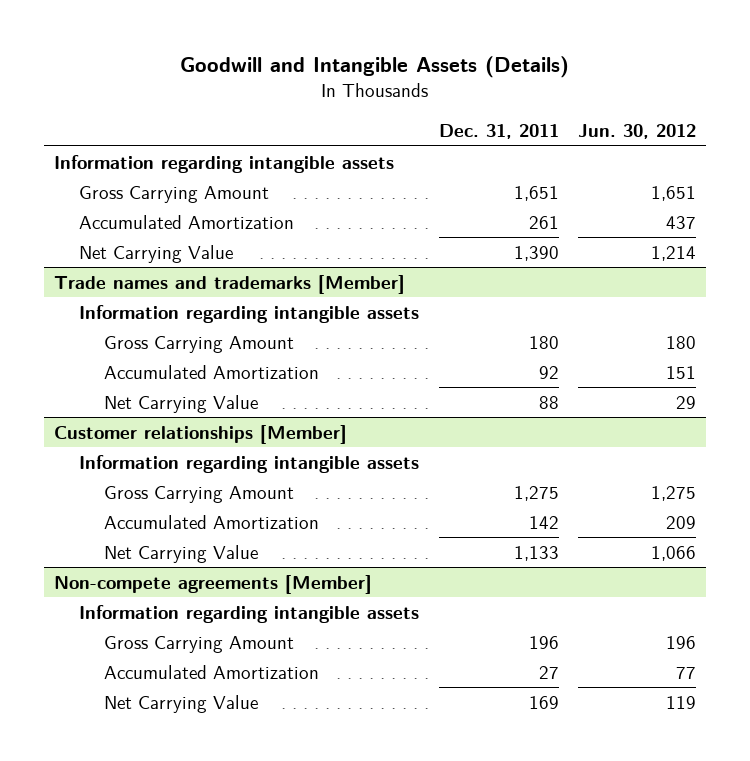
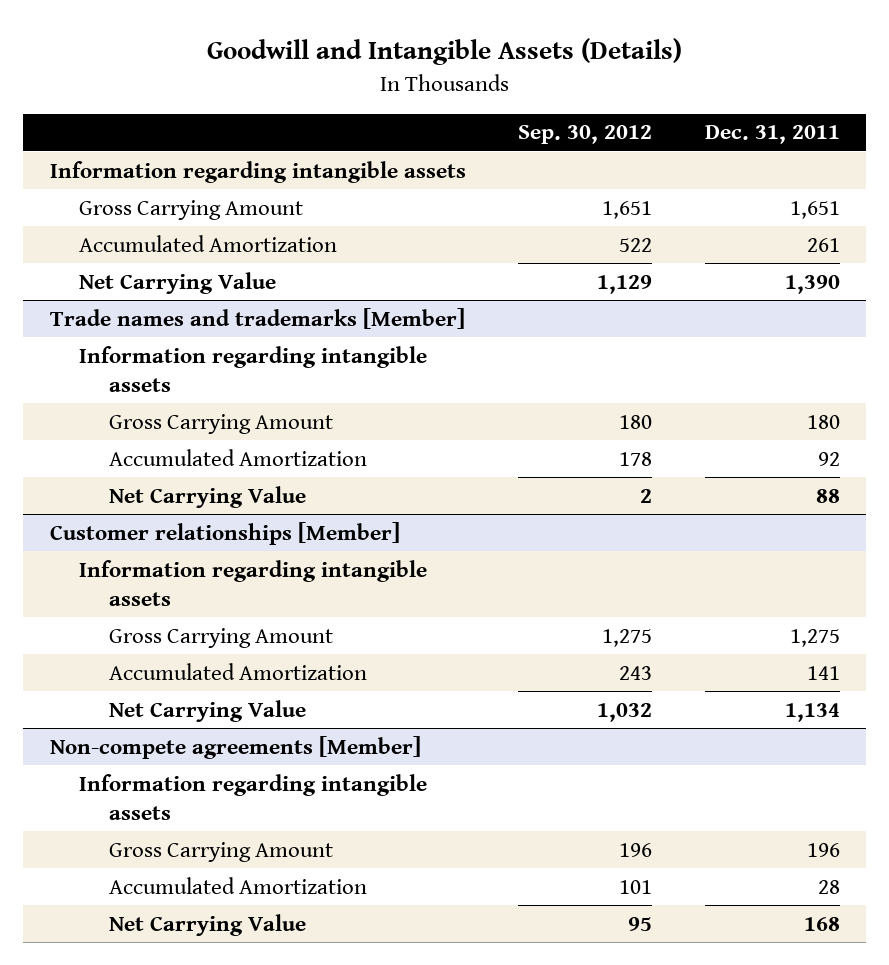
[578,123,697,139] Jun. 30, 2012 -> none
none -> [518,125,653,145] Sep. 30, 2012
[528,515,559,529] 142 -> [806,665,840,680] 141
[513,545,559,561] 1,133 -> [784,702,840,722] 1,134
[538,665,559,679] 27 -> [817,879,840,894] 28
[528,695,559,709] 169 -> [803,916,840,931] 168

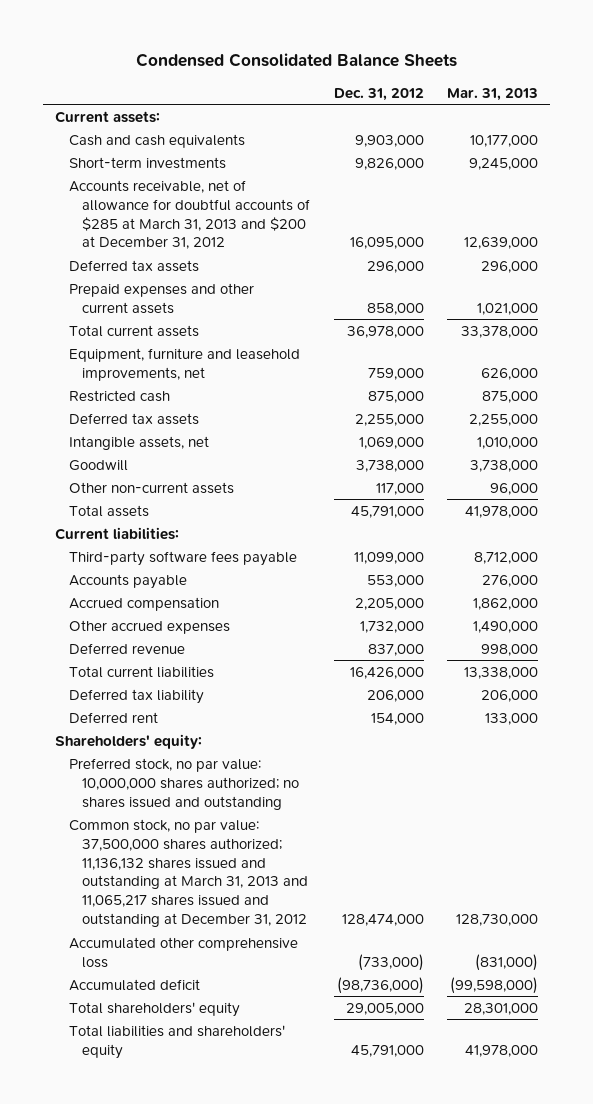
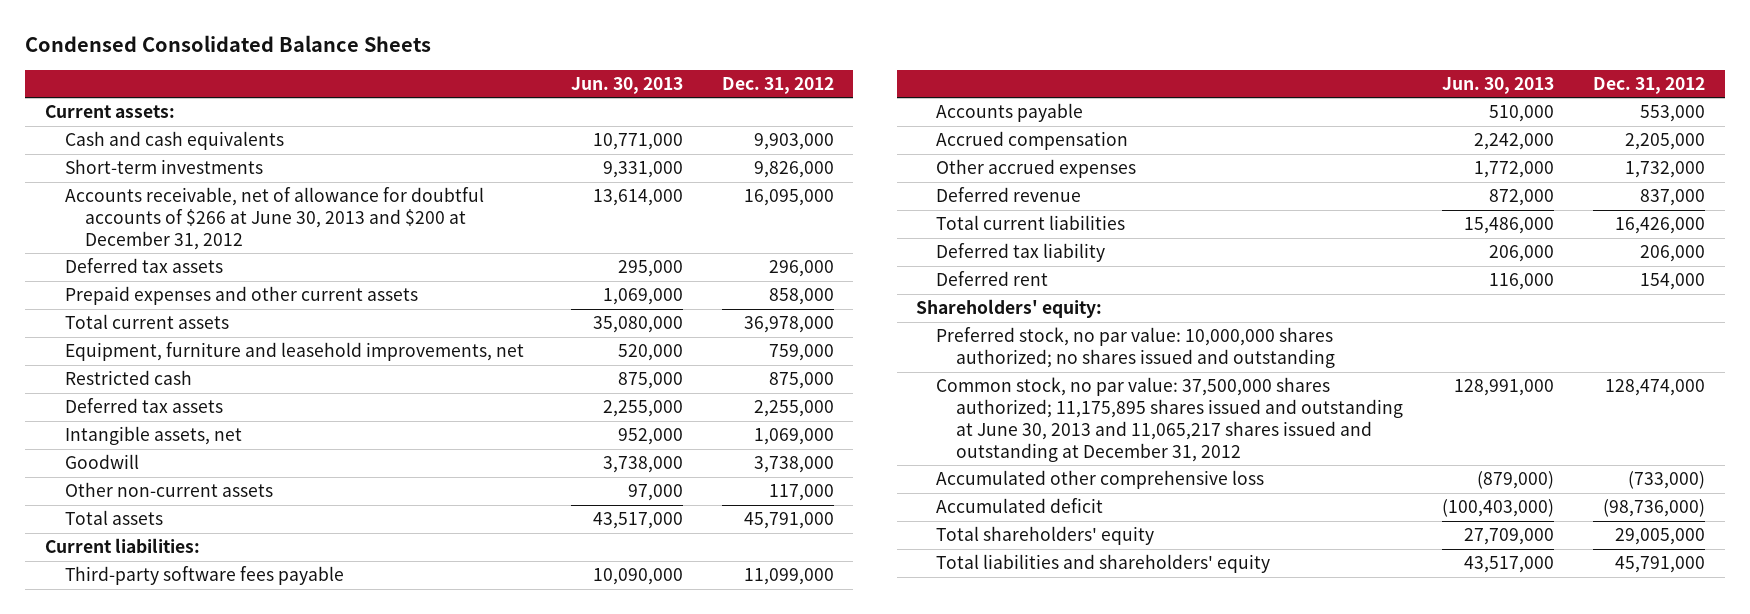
[447,87,539,101] Mar. 31, 2013 -> none
none -> [570,76,683,94] Jun. 30, 2013
[68,179,311,250] Accounts receivable, net of allowance for doubtful accounts of $285 at March 31, 2013 and $200 at December 31, 2012 -> [64,187,484,250] Accounts receivable, net of allowance for doubtful accounts of $266 at June 30, 2013 and $200 at December 31, 2012
[68,818,309,928] Common stock, no par value: 37,500,000 shares authorized; 11,136,132 shares issued and outstanding at March 31, 2013 and 11,065,217 shares issued and outstanding at December 31, 2012 -> [936,377,1404,462] Common stock, no par value: 37,500,000 shares authorized; 11,175,895 shares issued and outstanding at June 30, 2013 and 11,065,217 shares issued and outstanding at December 31, 2012

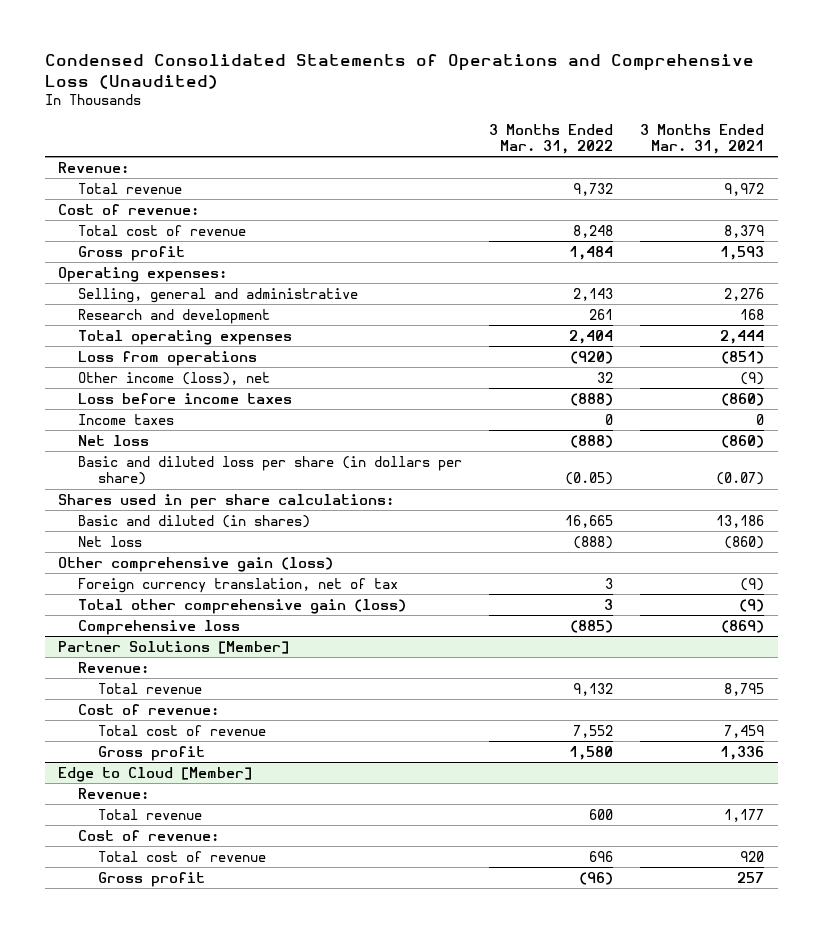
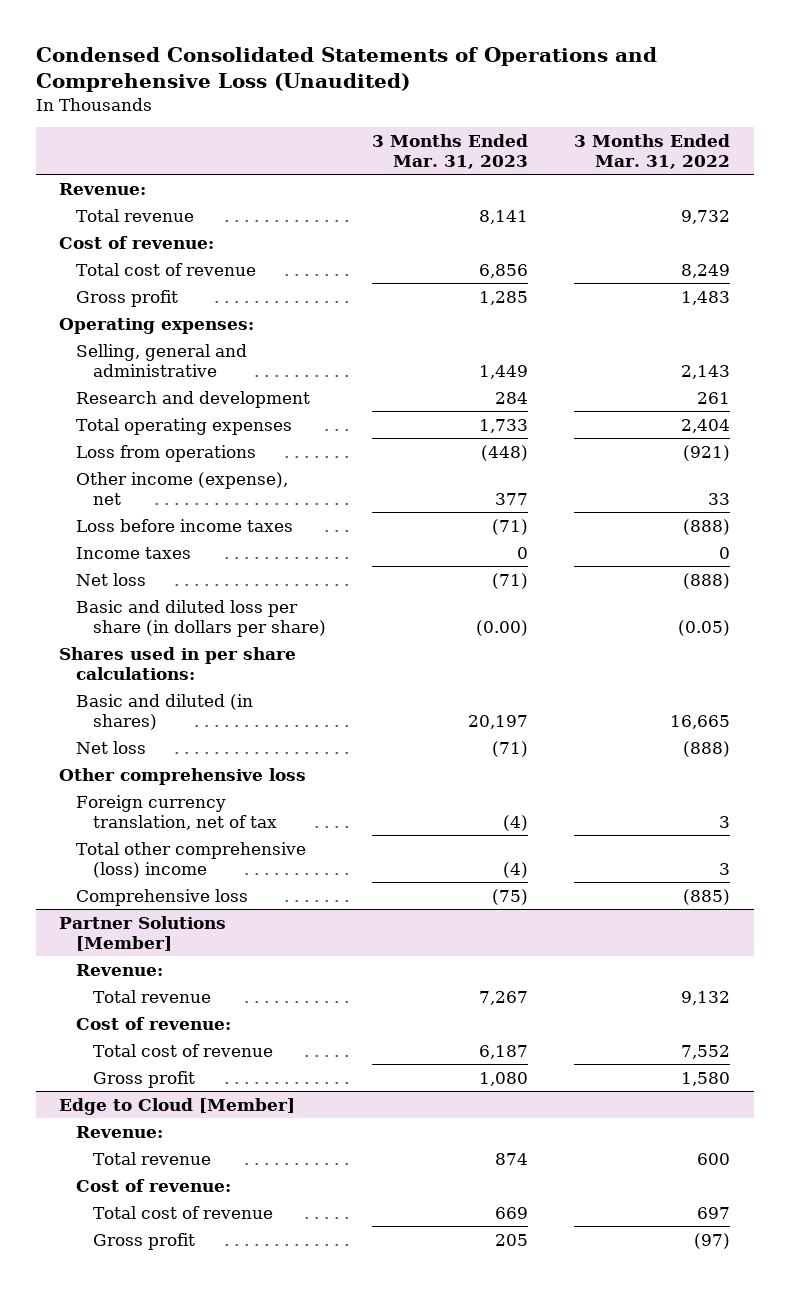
[640,123,765,155] 3 Months Ended Mar. 31, 2021 -> none
none -> [372,133,529,170] 3 Months Ended Mar. 31, 2023
[573,224,614,238] 8,248 -> [681,263,731,278] 8,249
[569,245,614,260] 1,484 -> [681,290,731,305] 1,483
[570,350,614,364] (920) -> [683,444,731,461] (921)
[78,371,271,385] Other income (loss), net -> [76,471,289,505] Other income (expense), net
[597,371,614,383] 32 -> [708,492,731,505] 33
[58,556,334,572] Other comprehensive gain (loss) -> [58,767,306,785] Other comprehensive loss
[78,598,407,614] Total other comprehensive gain (loss) -> [76,841,307,878] Total other comprehensive (loss) income
[589,850,614,862] 696 -> [697,1206,731,1219] 697
[579,871,614,885] (96) -> [694,1232,731,1249] (97)

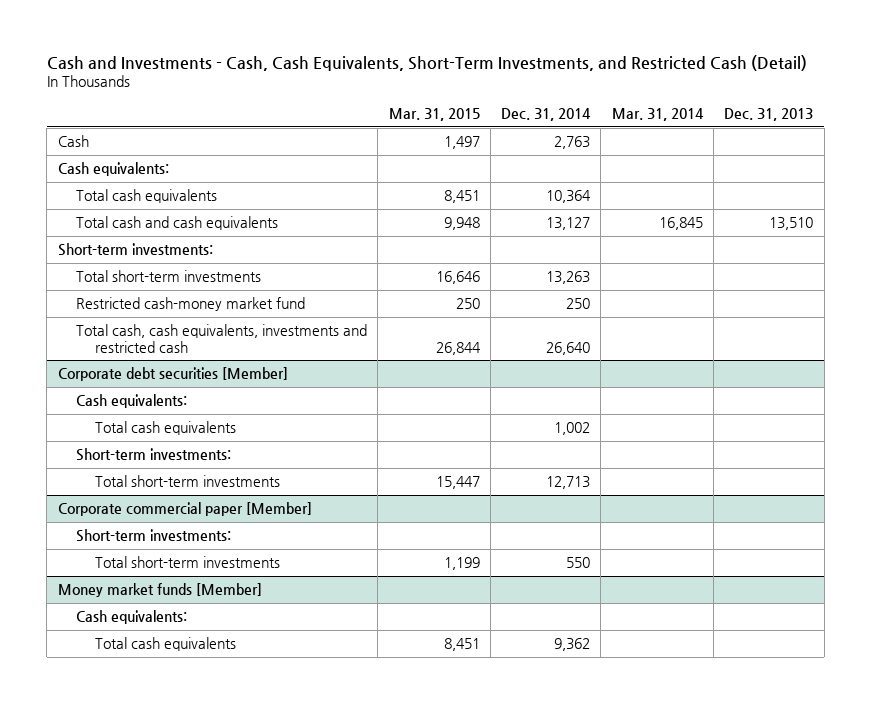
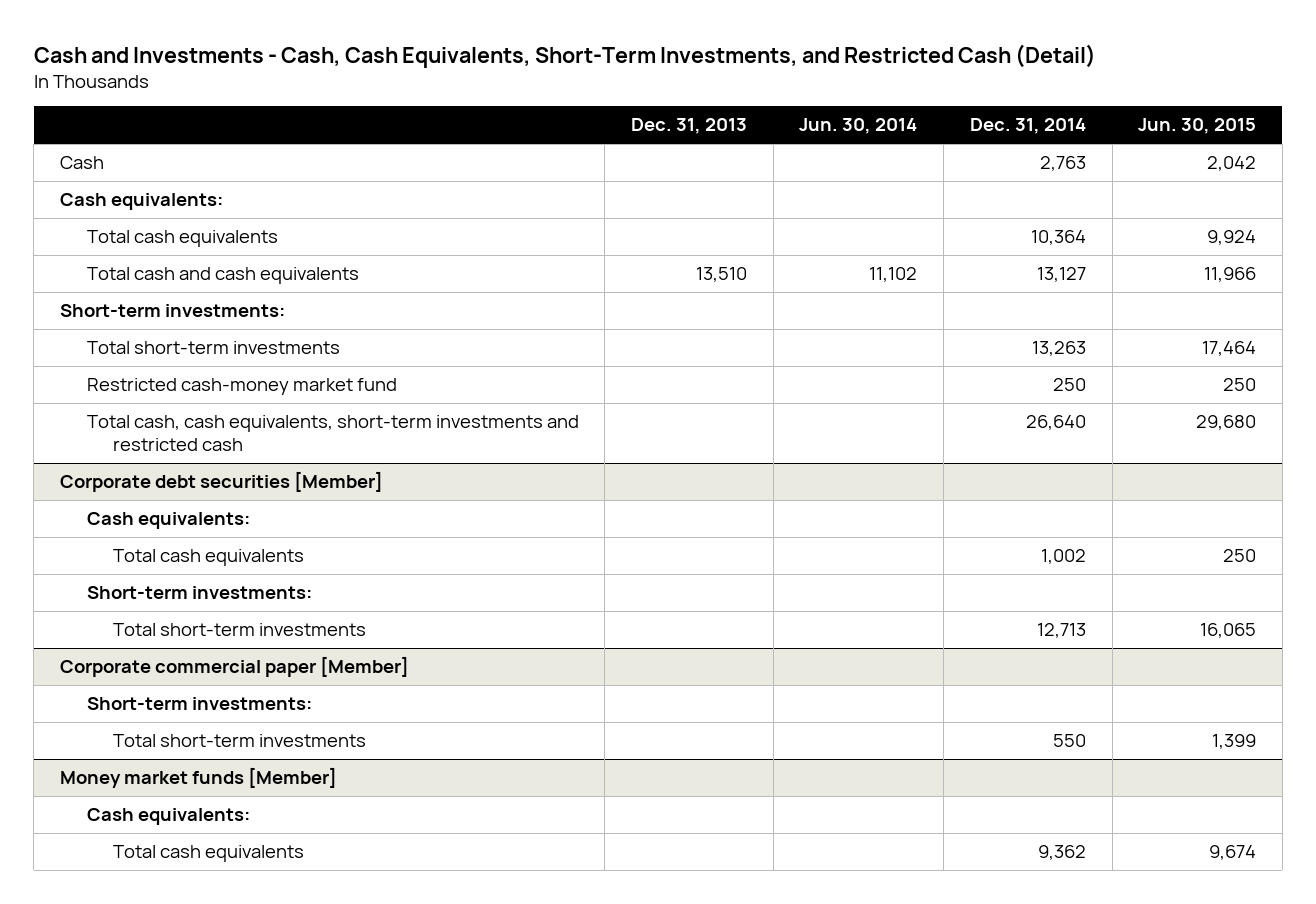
[388,108,480,122] Mar. 31, 2015 -> none
[611,108,704,122] Mar. 31, 2014 -> none
none -> [799,118,918,135] Jun. 30, 2014
none -> [1138,118,1257,135] Jun. 30, 2015
[76,324,368,353] Total cash, cash equivalents, investments and restricted cash -> [86,415,579,451] Total cash, cash equivalents, short-term investments and restricted cash

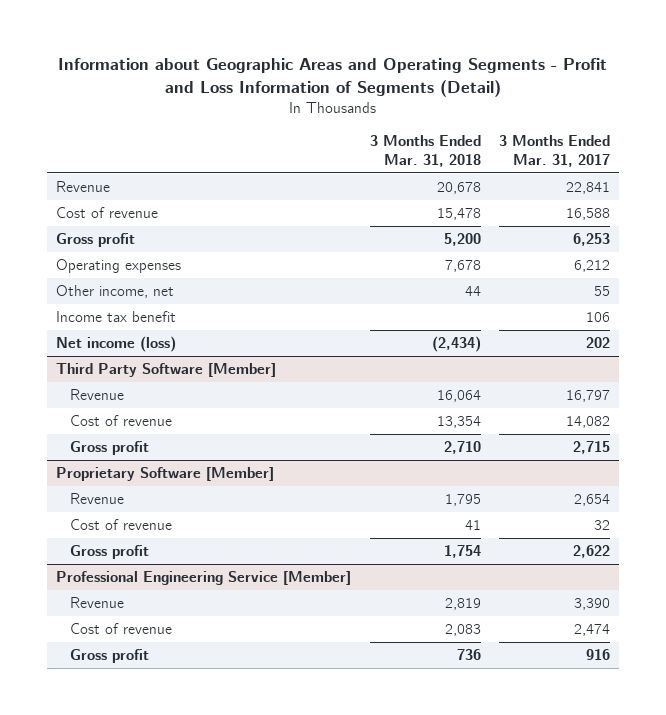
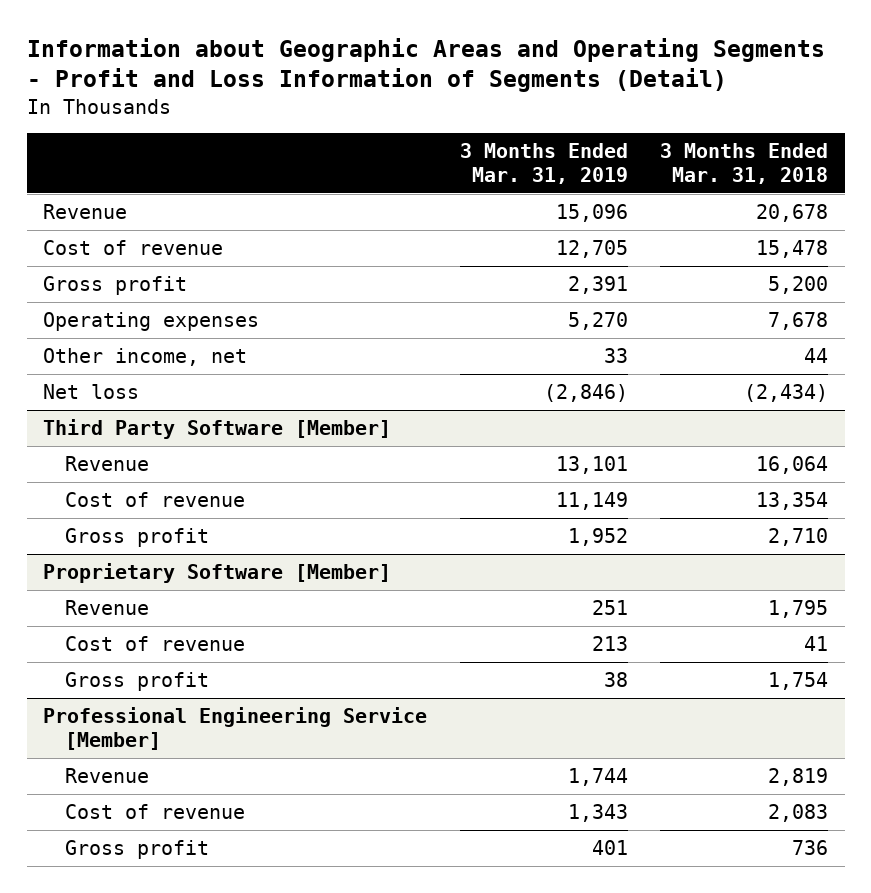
[498,134,610,167] 3 Months Ended Mar. 31, 2017 -> none
none -> [459,143,628,184] 3 Months Ended Mar. 31, 2019
[56,311,177,323] Income tax benefit -> none
[56,336,177,353] Net income (loss) -> [42,384,139,400] Net loss

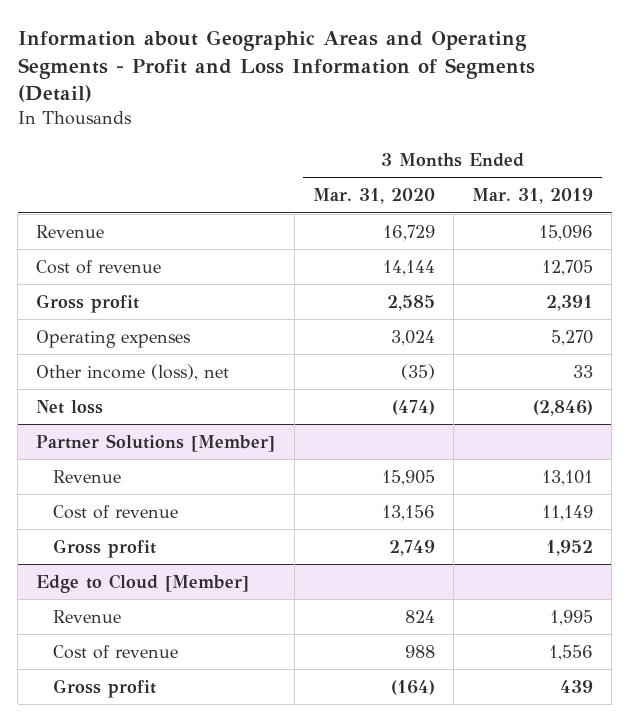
[660,143,829,184] 3 Months Ended Mar. 31, 2018 -> none
none -> [312,188,435,205] Mar. 31, 2020
[42,348,247,367] Other income, net -> [36,363,230,381] Other income (loss), net
[42,419,391,440] Third Party Software [Member] -> none
none -> [36,433,276,452] Partner Solutions [Member]
[42,563,391,584] Proprietary Software [Member] -> none
[42,707,427,750] Professional Engineering Service [Member] -> none
[65,768,150,784] Revenue -> none
[65,804,246,820] Cost of revenue -> none
[65,840,210,860] Gross profit -> none
none -> [36,573,250,593] Edge to Cloud [Member]
[591,600,628,616] 251 -> [549,609,593,626] 1,995
[591,636,628,652] 213 -> [548,644,593,661] 1,556
[603,672,628,688] 38 -> [559,679,593,693] 439

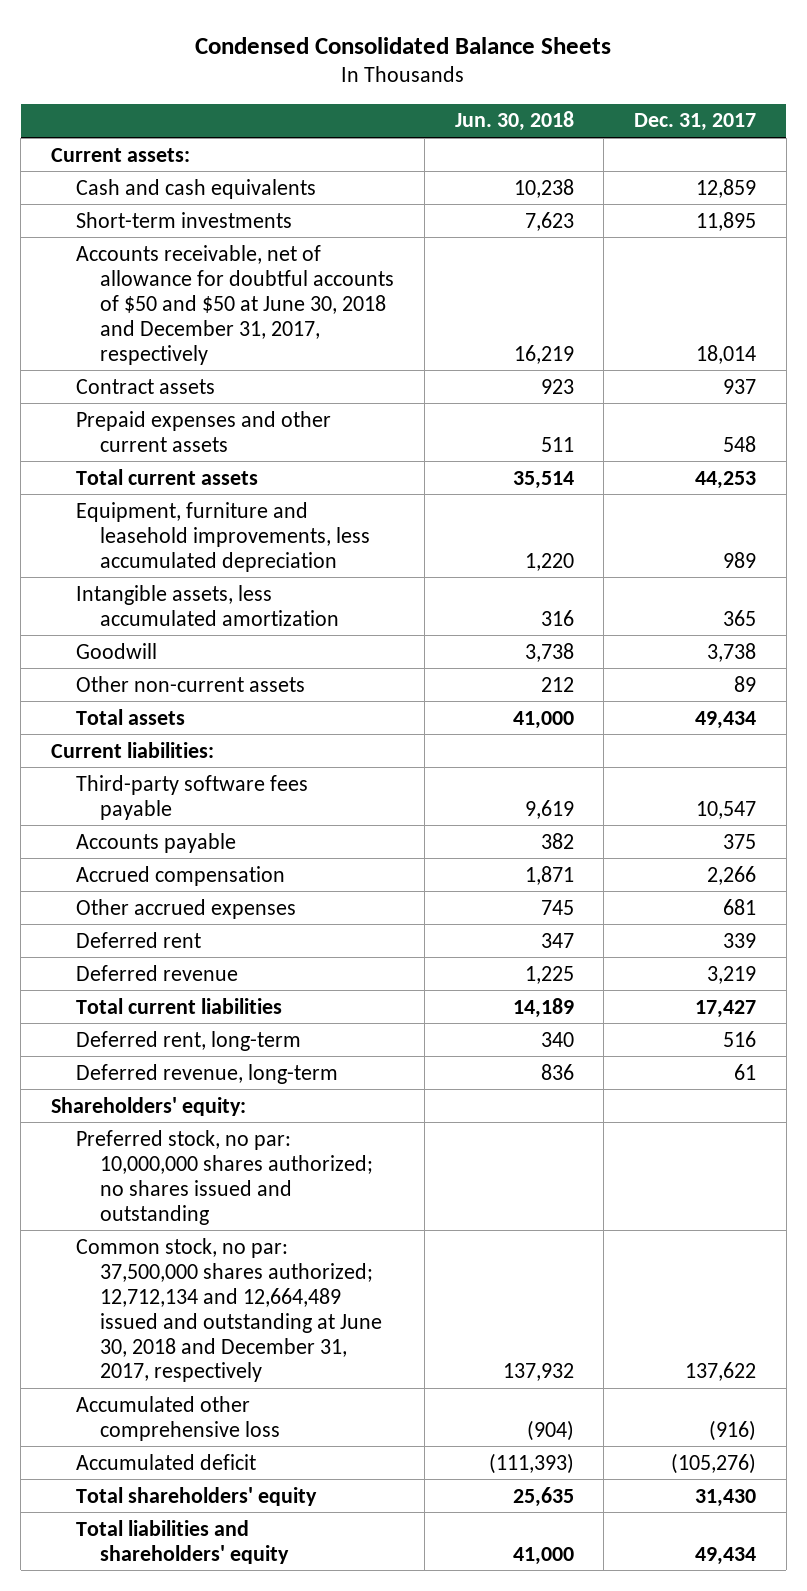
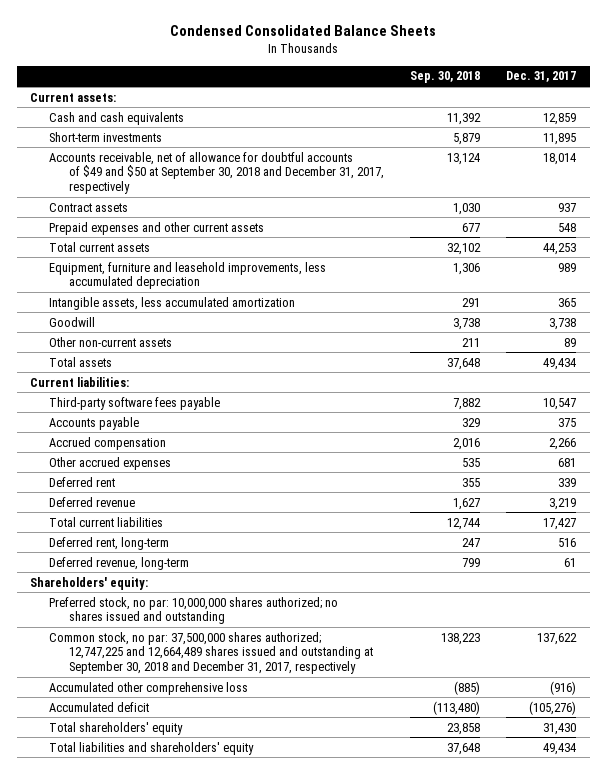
[454,111,574,132] Jun. 30, 2018 -> none
none -> [410,71,481,84] Sep. 30, 2018
[75,244,395,365] Accounts receivable, net of allowance for doubtful accounts of $50 and $50 at June 30, 2018 and December 31, 2017, respectively -> [49,151,385,194] Accounts receivable, net of allowance for doubtful accounts of $49 and $50 at September 30, 2018 and December 31, 2017, respectively
[75,1237,383,1383] Common stock, no par: 37,500,000 shares authorized; 12,712,134 and 12,664,489 issued and outstanding at June 30, 2018 and December 31, 2017, respectively -> [49,631,374,674] Common stock, no par: 37,500,000 shares authorized; 12,747,225 and 12,664,489 shares issued and outstanding at September 30, 2018 and December 31, 2017, respectively

